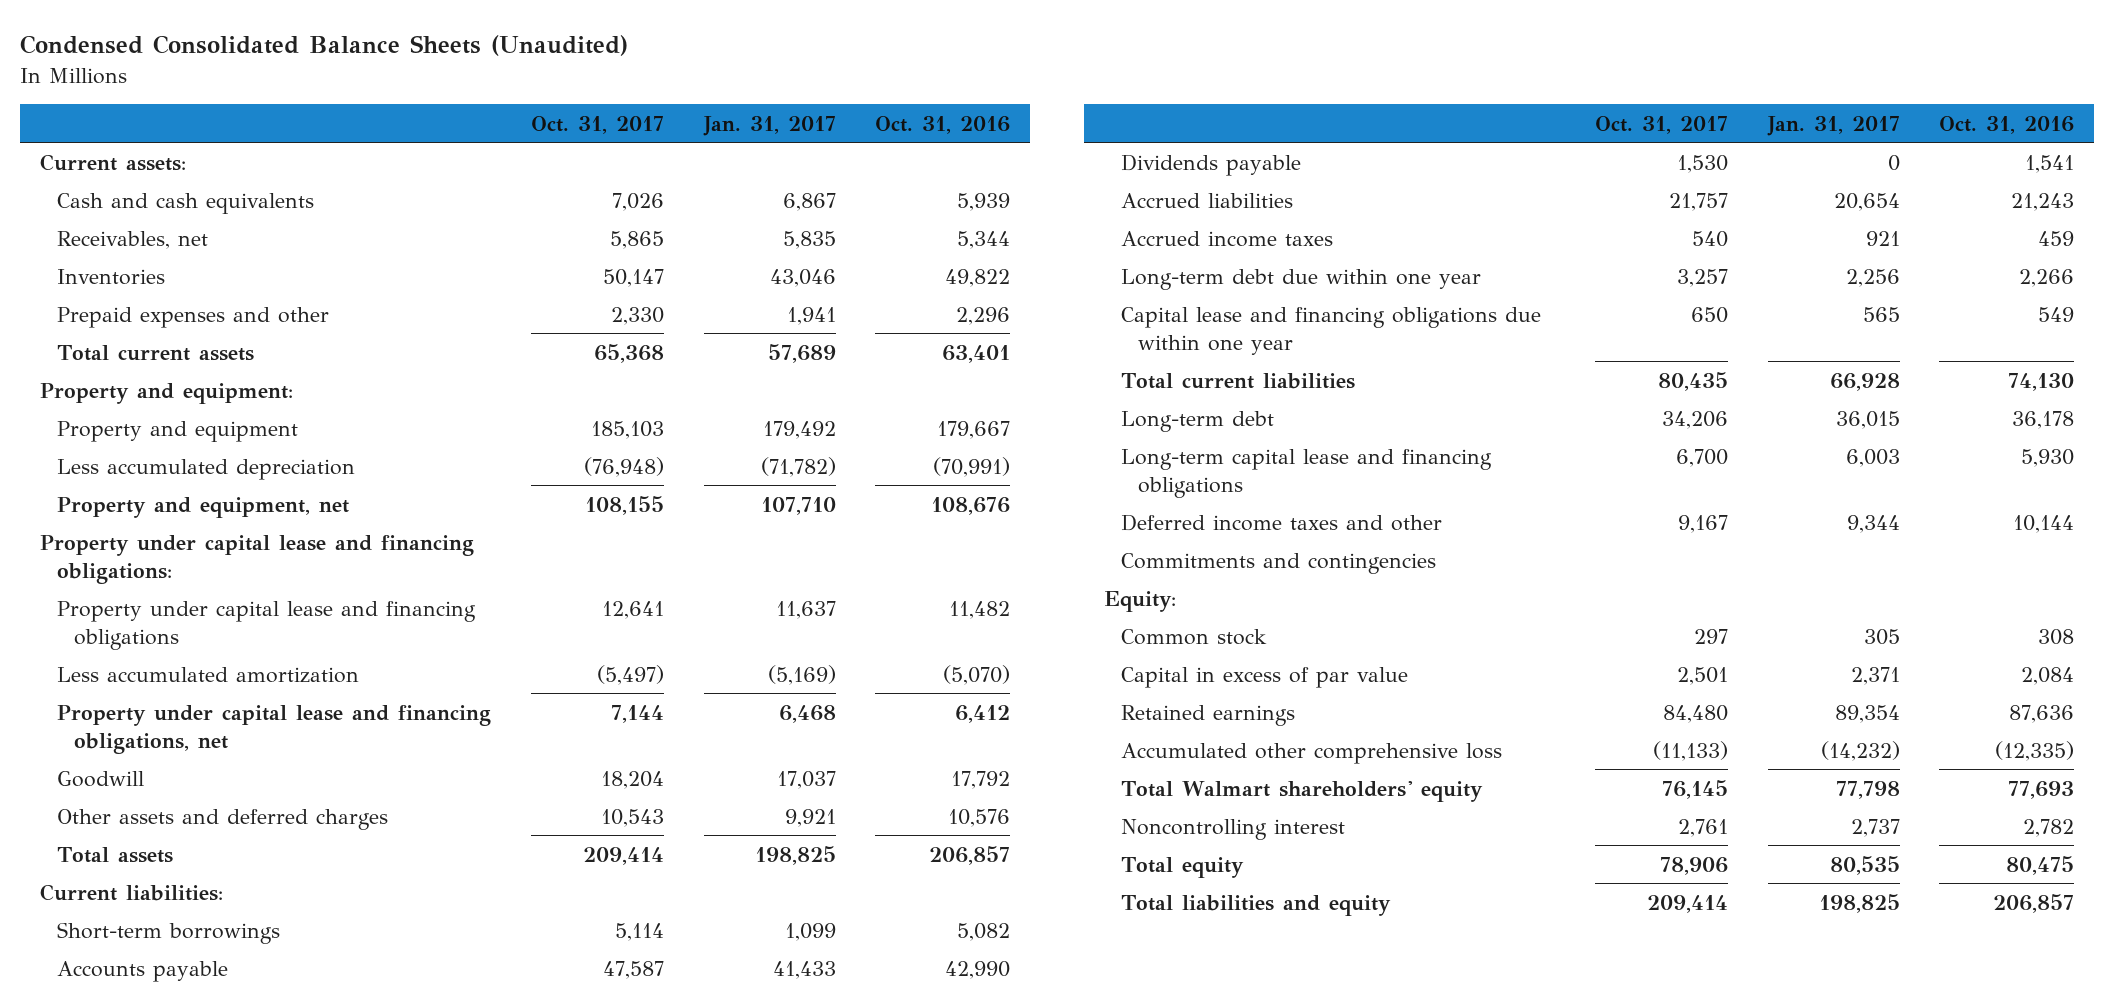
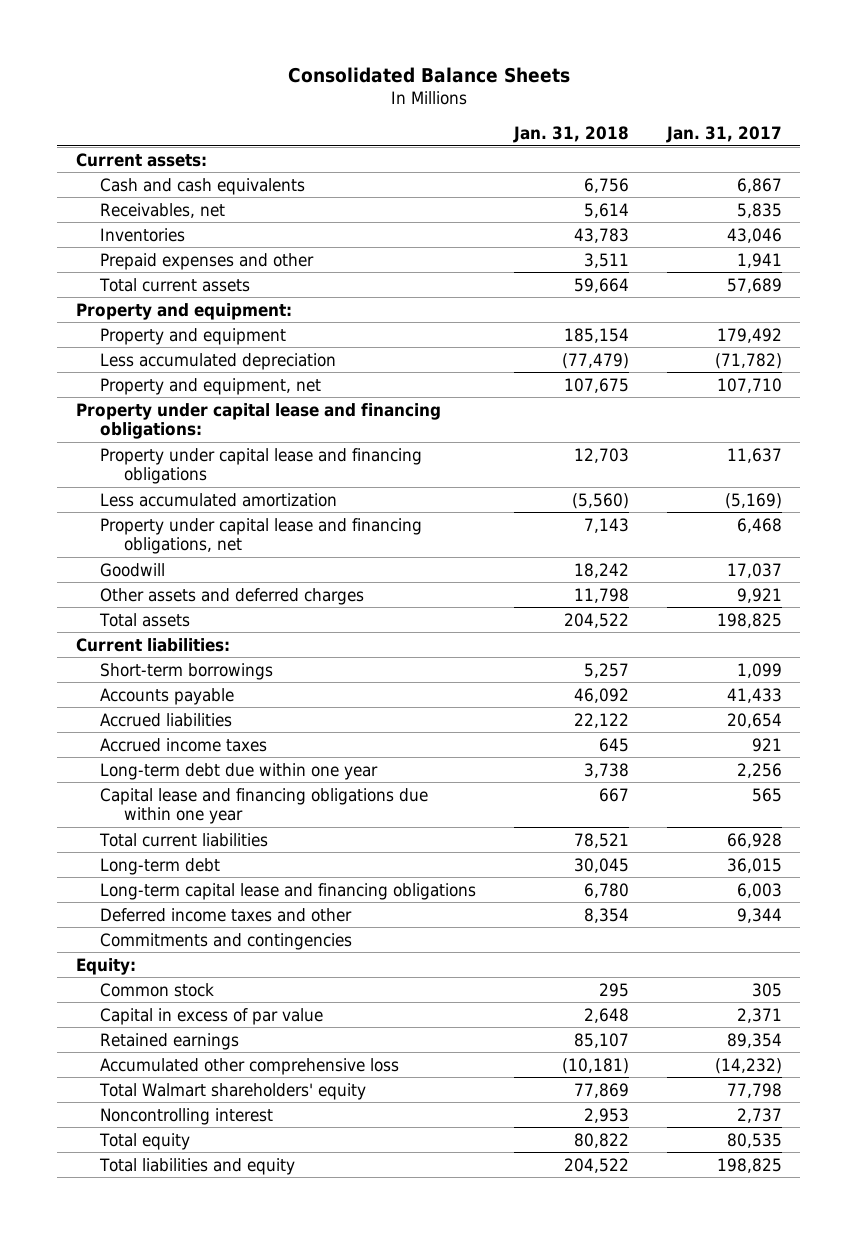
[20,35,629,57] Condensed Consolidated Balance Sheets (Unaudited) -> [287,67,570,84] Consolidated Balance Sheets
[530,115,664,134] Oct. 31, 2017 -> none
[875,115,1011,134] Oct. 31, 2016 -> none
none -> [512,126,629,144] Jan. 31, 2018
[1121,153,1302,176] Dividends payable -> none

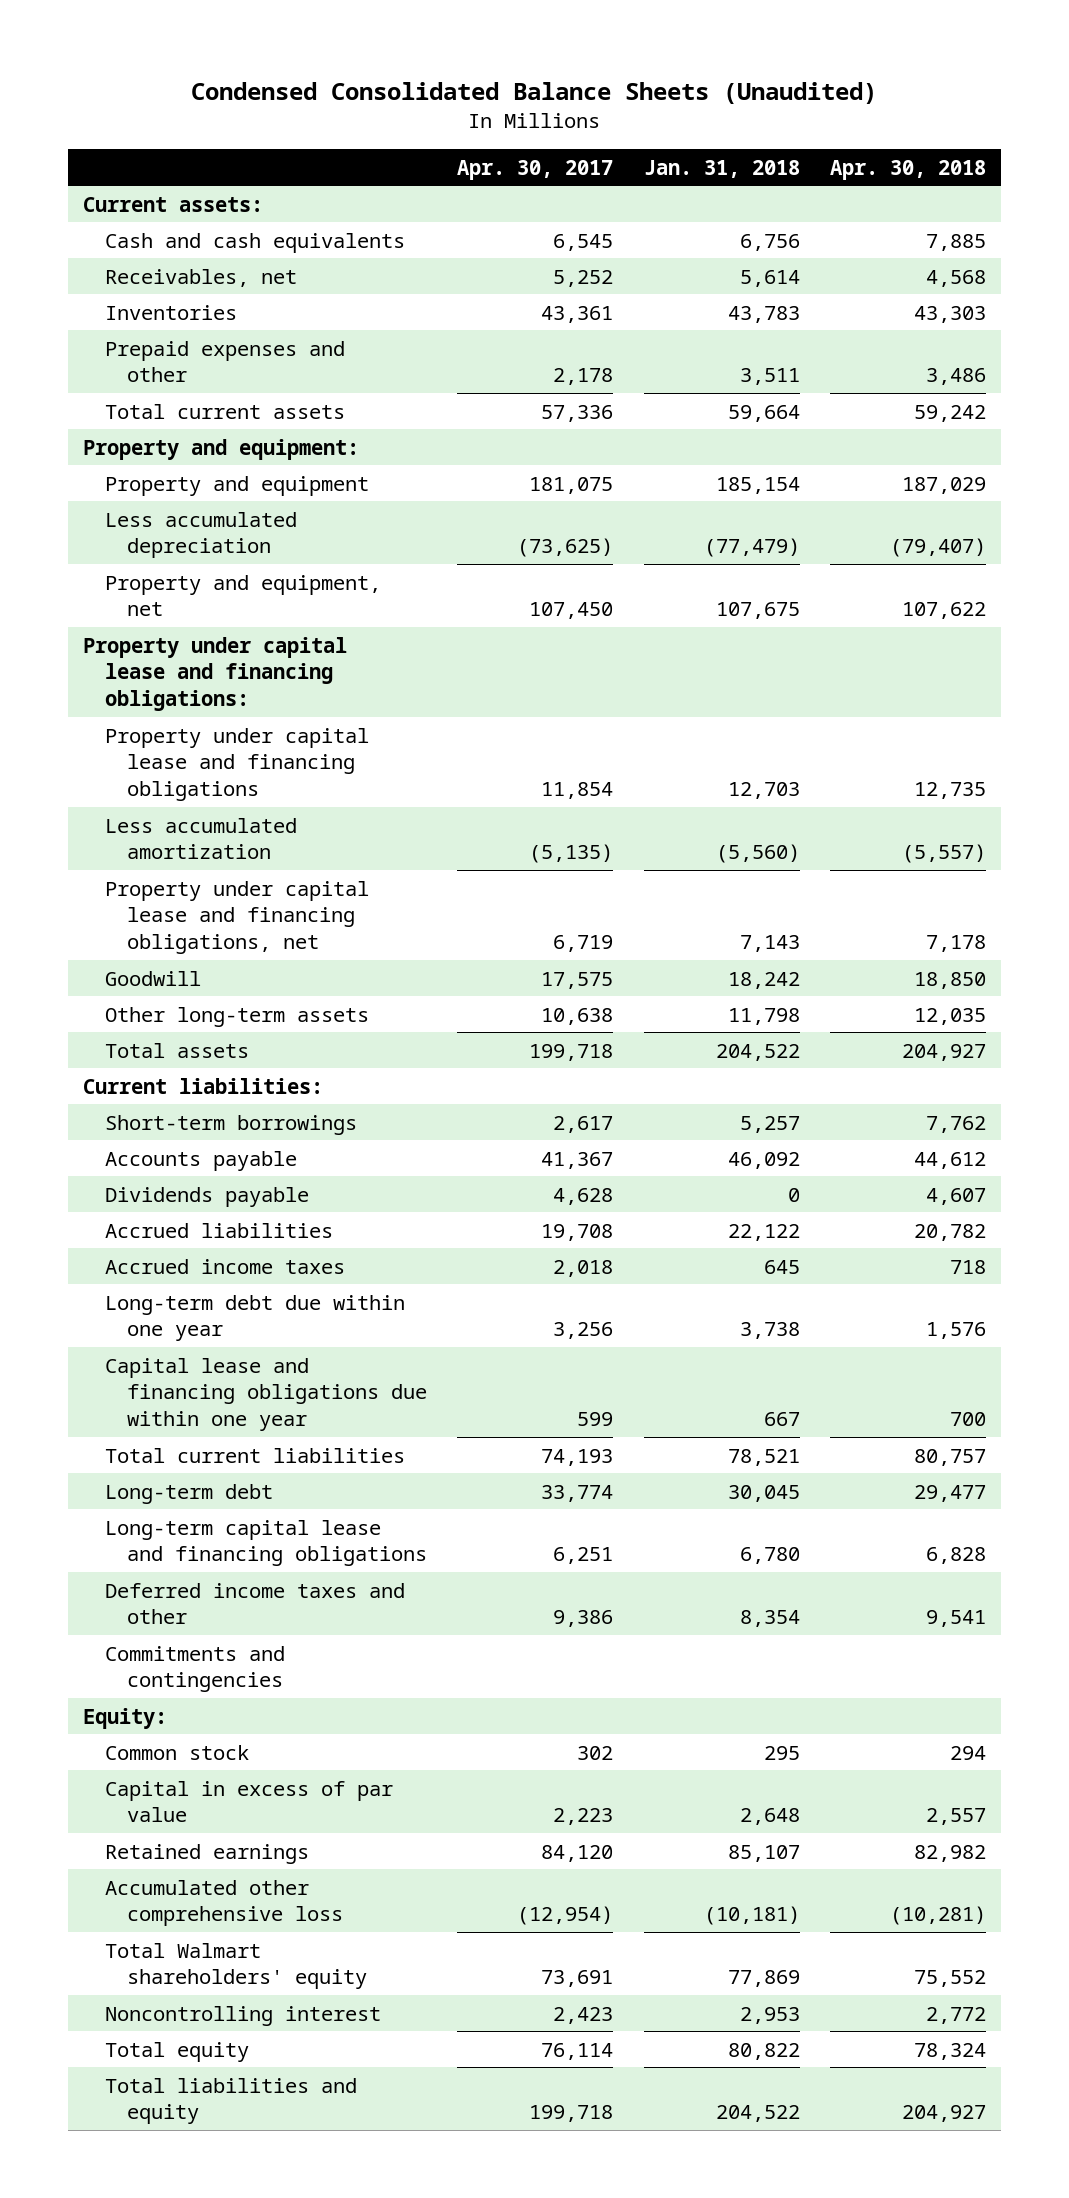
[287,67,570,84] Consolidated Balance Sheets -> [191,82,878,105] Condensed Consolidated Balance Sheets (Unaudited)
[665,126,782,144] Jan. 31, 2017 -> none
none -> [457,159,614,180] Apr. 30, 2017
none -> [829,159,986,180] Apr. 30, 2018
[100,587,365,605] Other assets and deferred charges -> [105,1006,370,1027] Other long-term assets
none -> [105,1186,310,1207] Dividends payable

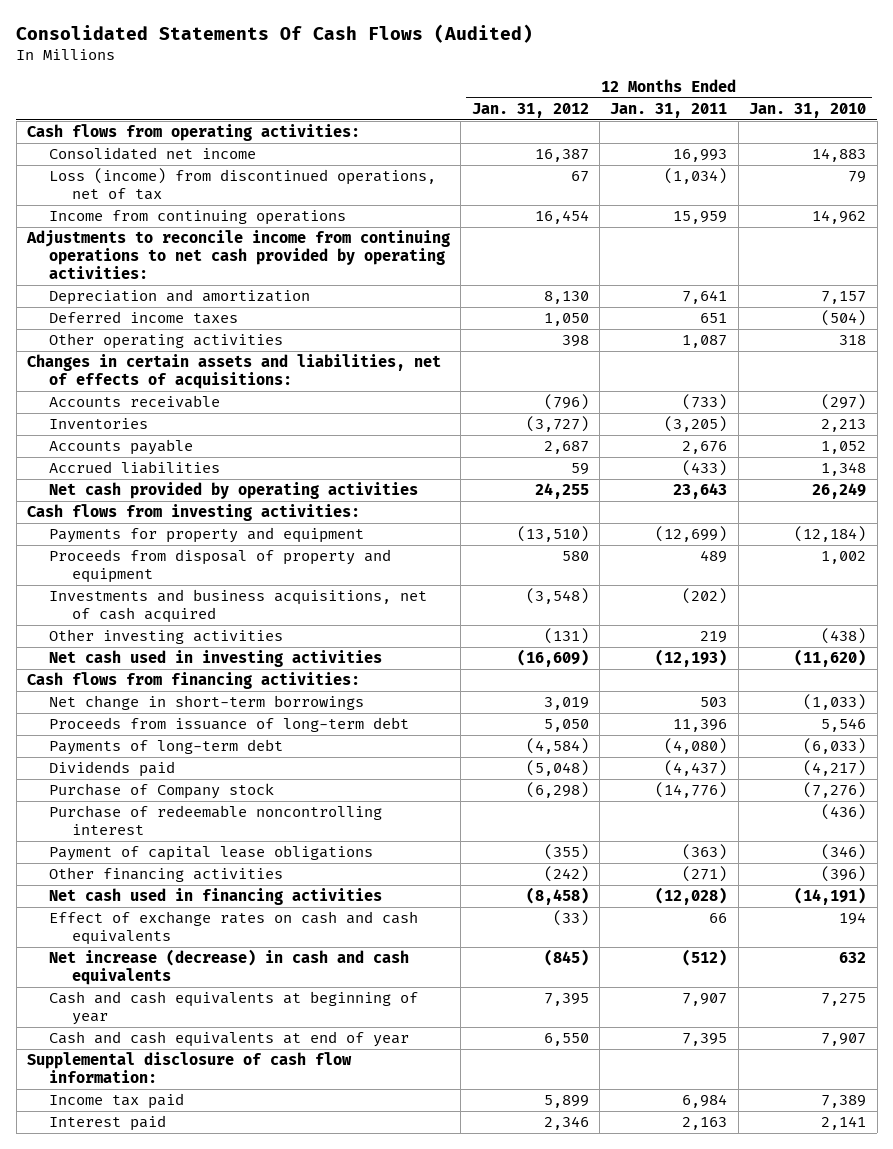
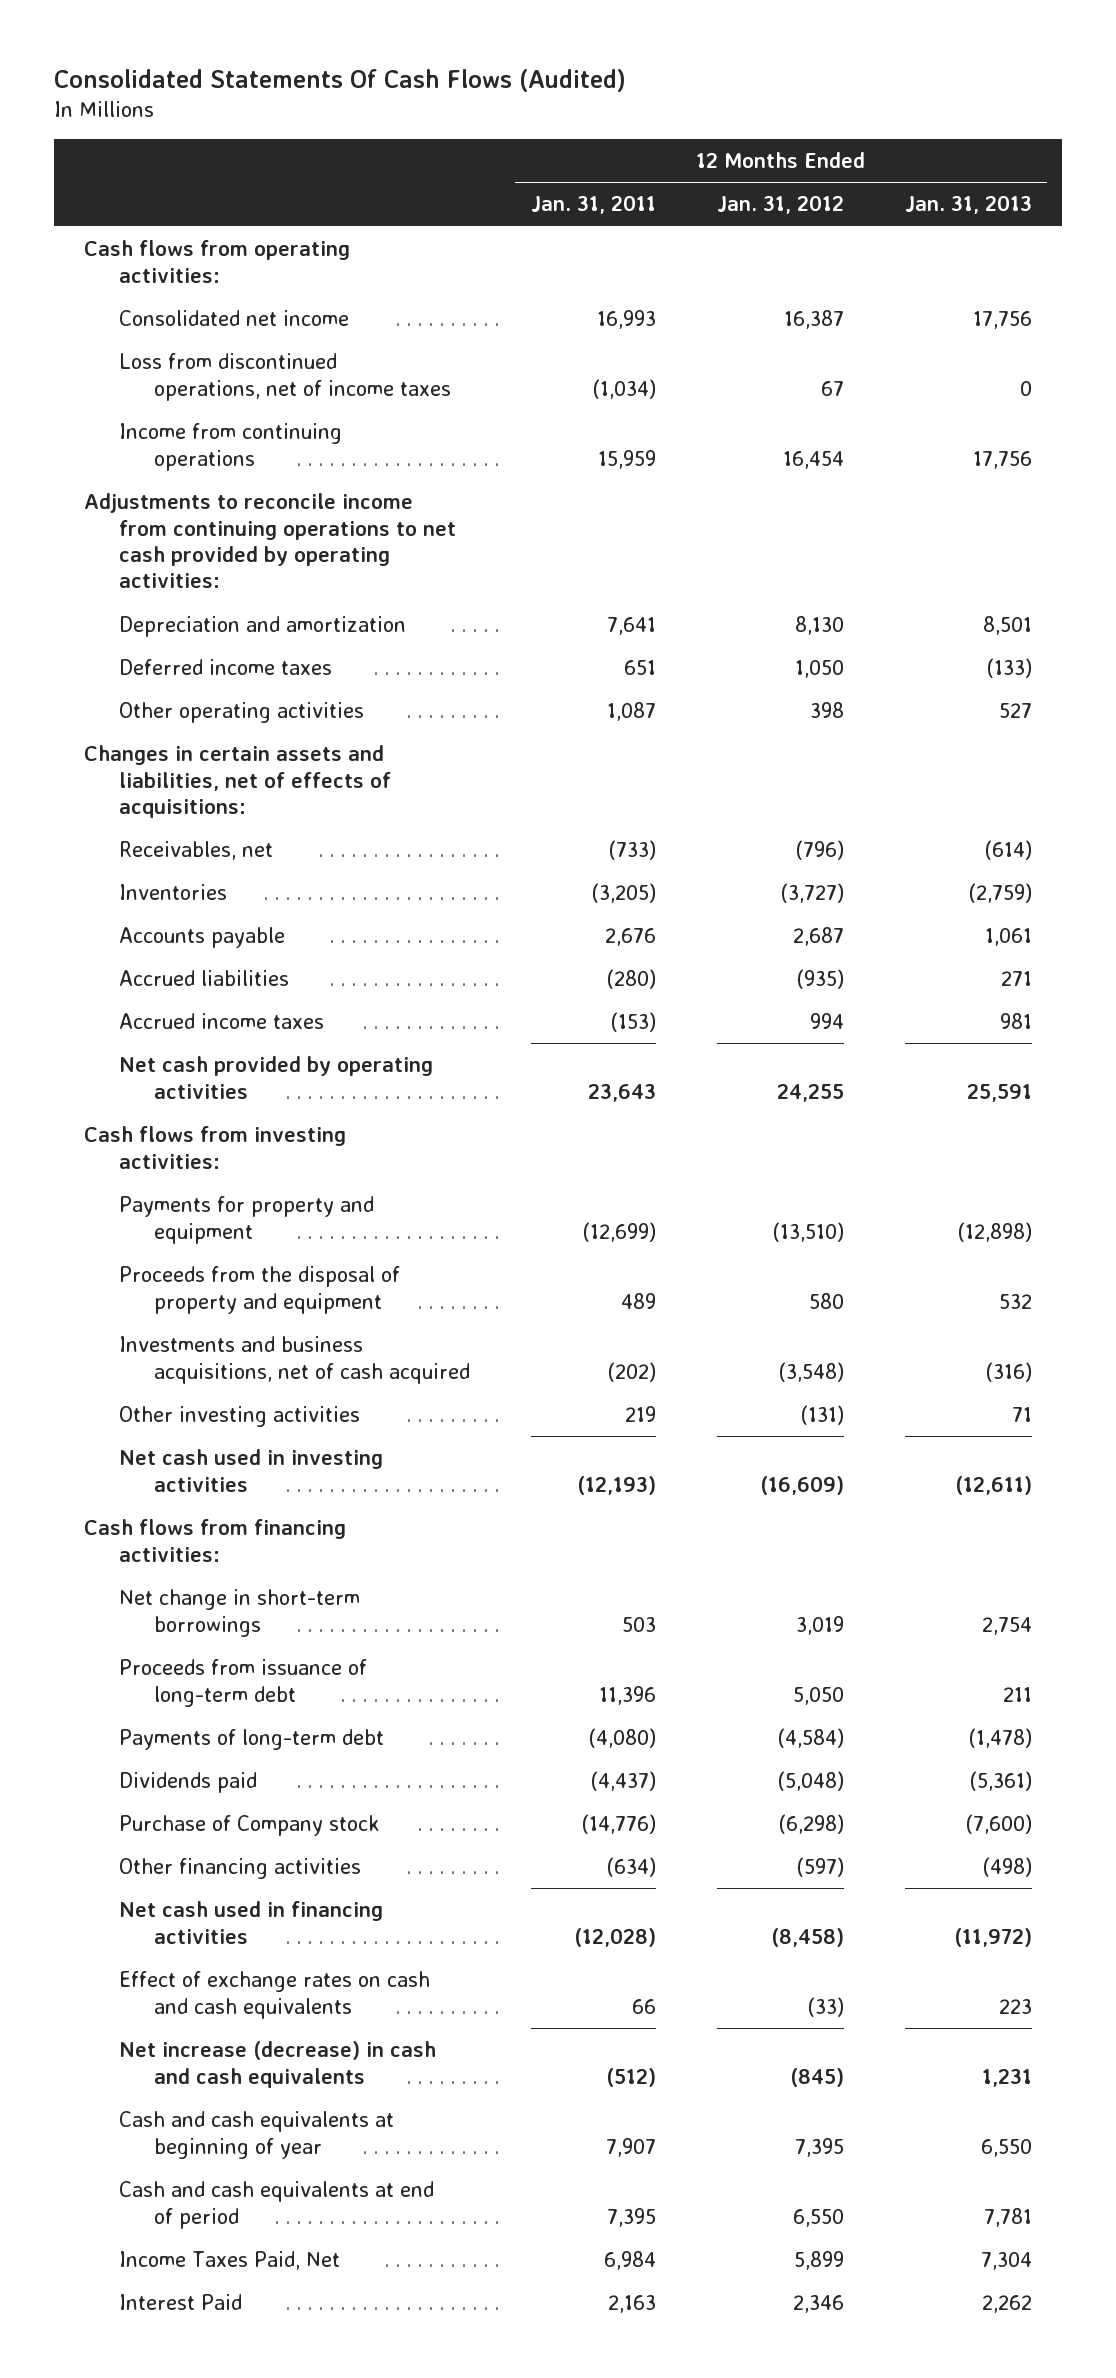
[749,102,867,118] Jan. 31, 2010 -> none
none -> [904,195,1032,215] Jan. 31, 2013
[49,168,437,201] Loss (income) from discontinued operations, net of tax -> [118,353,451,401] Loss from discontinued operations, net of income taxes
[49,395,221,409] Accounts receivable -> [118,841,273,861] Receivables, net
[570,463,589,476] 59 -> [795,969,844,990] (935)
[682,460,728,477] (433) -> [605,969,656,990] (280)
none -> [118,1013,324,1030] Accrued income taxes
[49,549,392,584] Proceeds from disposal of property and equipment -> [118,1266,400,1314] Proceeds from the disposal of property and equipment
[49,805,383,836] Purchase of redeemable noncontrolling interest -> none
[49,845,374,862] Payment of capital lease obligations -> none
[543,866,589,883] (242) -> [795,1857,844,1878] (597)
[682,866,728,883] (271) -> [605,1857,656,1878] (634)
[26,1052,352,1084] Supplemental disclosure of cash flow information: -> none
[49,1031,410,1048] Cash and cash equivalents at end of year -> [118,2181,434,2229] Cash and cash equivalents at end of period
[49,1093,185,1110] Income tax paid -> [118,2251,340,2271] Income Taxes Paid, Net
[49,1115,167,1132] Interest paid -> [118,2294,242,2311] Interest Paid

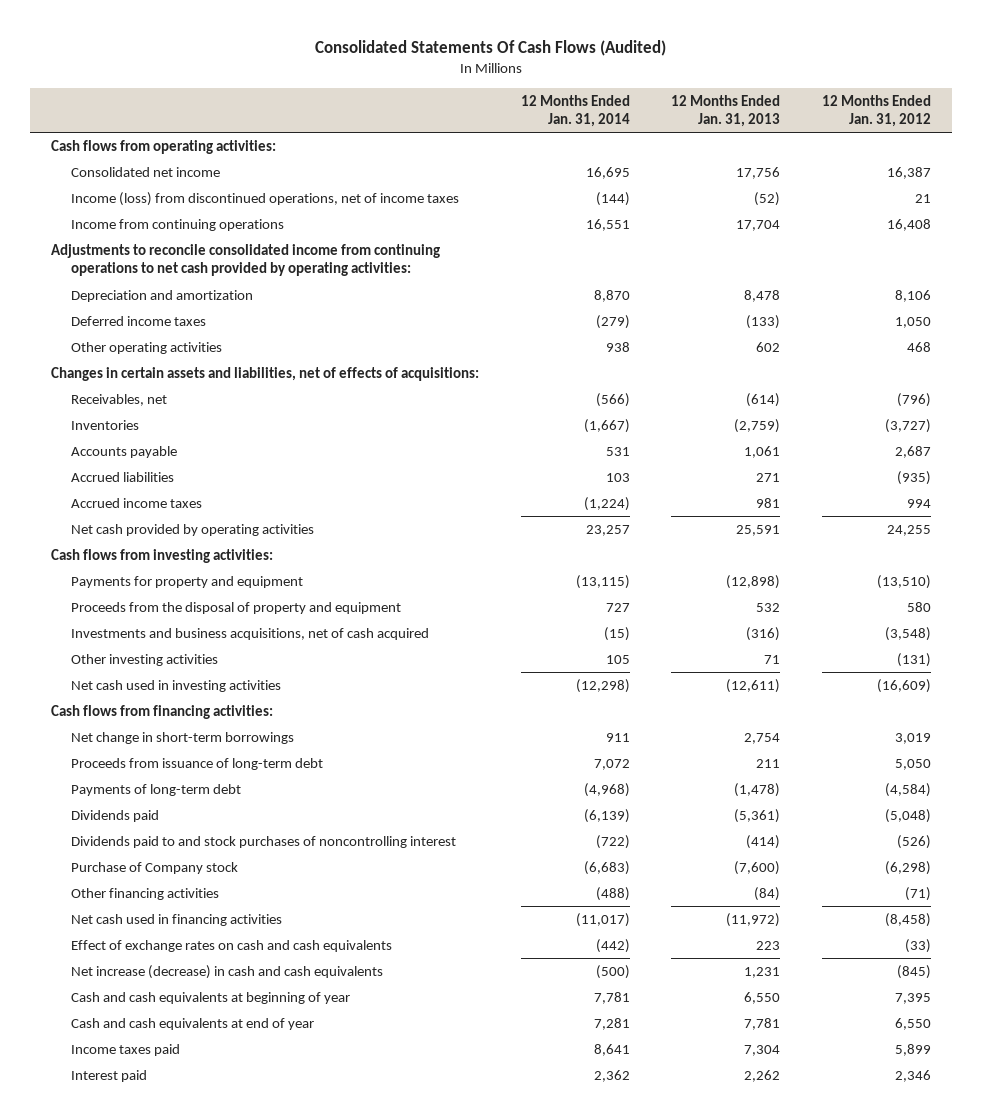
[530,195,656,215] Jan. 31, 2011 -> none
none -> [520,94,630,128] 12 Months Ended Jan. 31, 2014
[118,353,451,401] Loss from discontinued operations, net of income taxes -> [70,191,459,206] Income (loss) from discontinued operations, net of income taxes
[820,380,844,396] 67 -> [915,193,932,203] 21
[1019,380,1032,396] 0 -> [754,191,781,206] (52)
[782,450,844,469] 16,454 -> [887,218,932,231] 16,408
[972,450,1032,469] 17,756 -> [736,219,781,231] 17,704
[84,493,456,589] Adjustments to reconcile income from continuing operations to net cash provided by operating activities: -> [50,243,440,277] Adjustments to reconcile consolidated income from continuing operations to net cash provided by operating activities:
[794,616,844,636] 8,130 -> [895,289,932,302] 8,106
[982,616,1032,636] 8,501 -> [744,289,781,302] 8,478
[809,702,844,719] 398 -> [907,341,932,352] 468
[998,703,1032,719] 527 -> [756,341,781,352] 602
none -> [70,835,456,848] Dividends paid to and stock purchases of noncontrolling interest
[795,1857,844,1878] (597) -> [905,886,932,901] (71)
[981,1857,1032,1878] (498) -> [754,886,781,901] (84)
[118,2181,434,2229] Cash and cash equivalents at end of period -> [70,1017,314,1030] Cash and cash equivalents at end of year
[118,2251,340,2271] Income Taxes Paid, Net -> [70,1043,180,1056] Income taxes paid
[118,2294,242,2311] Interest Paid -> [70,1069,147,1082] Interest paid

